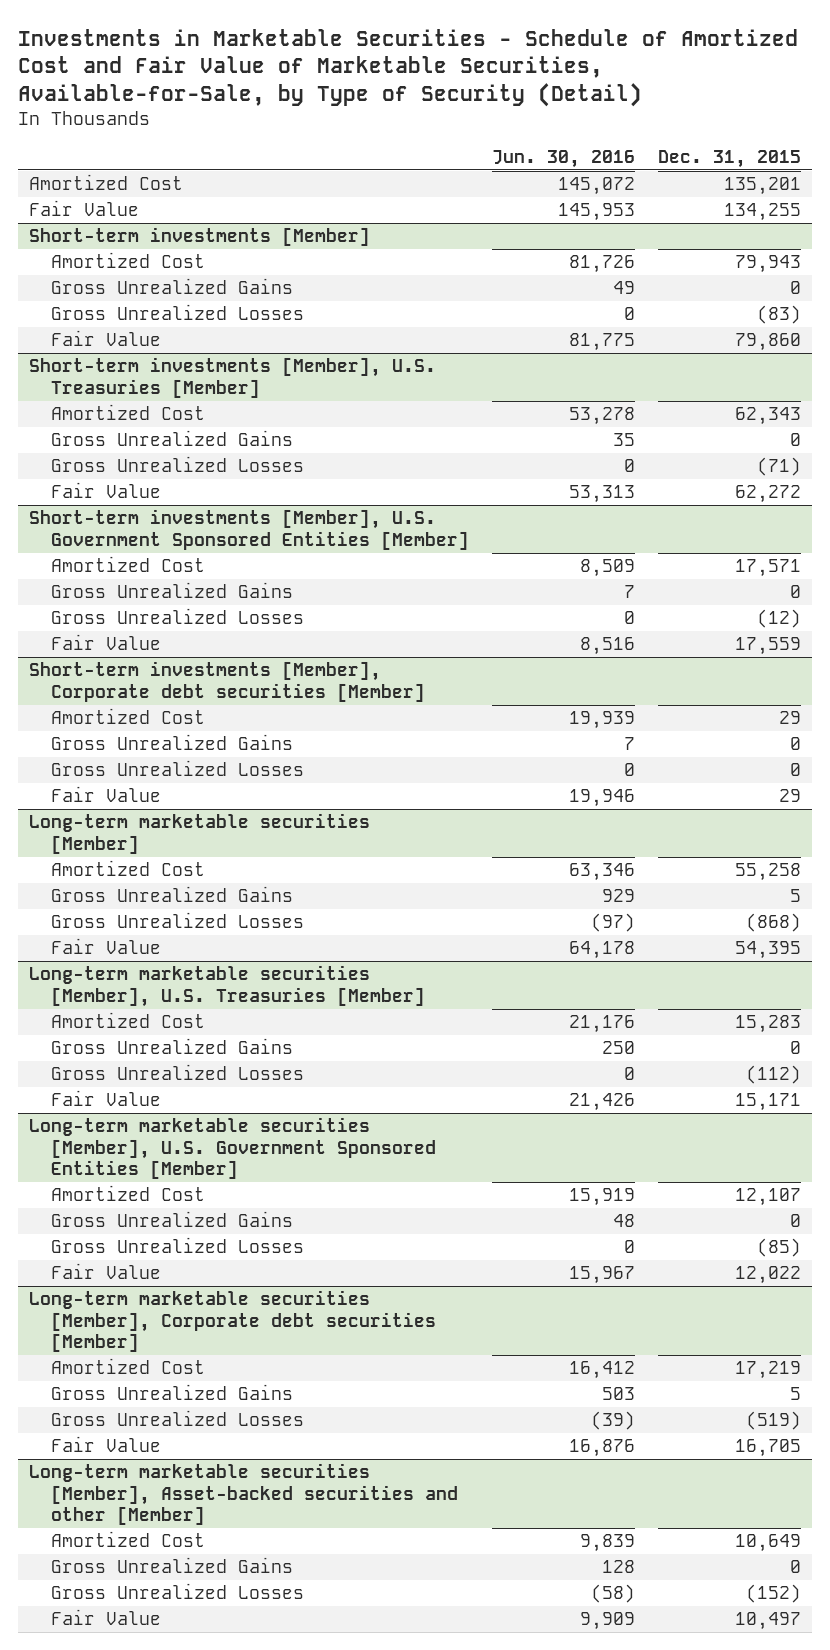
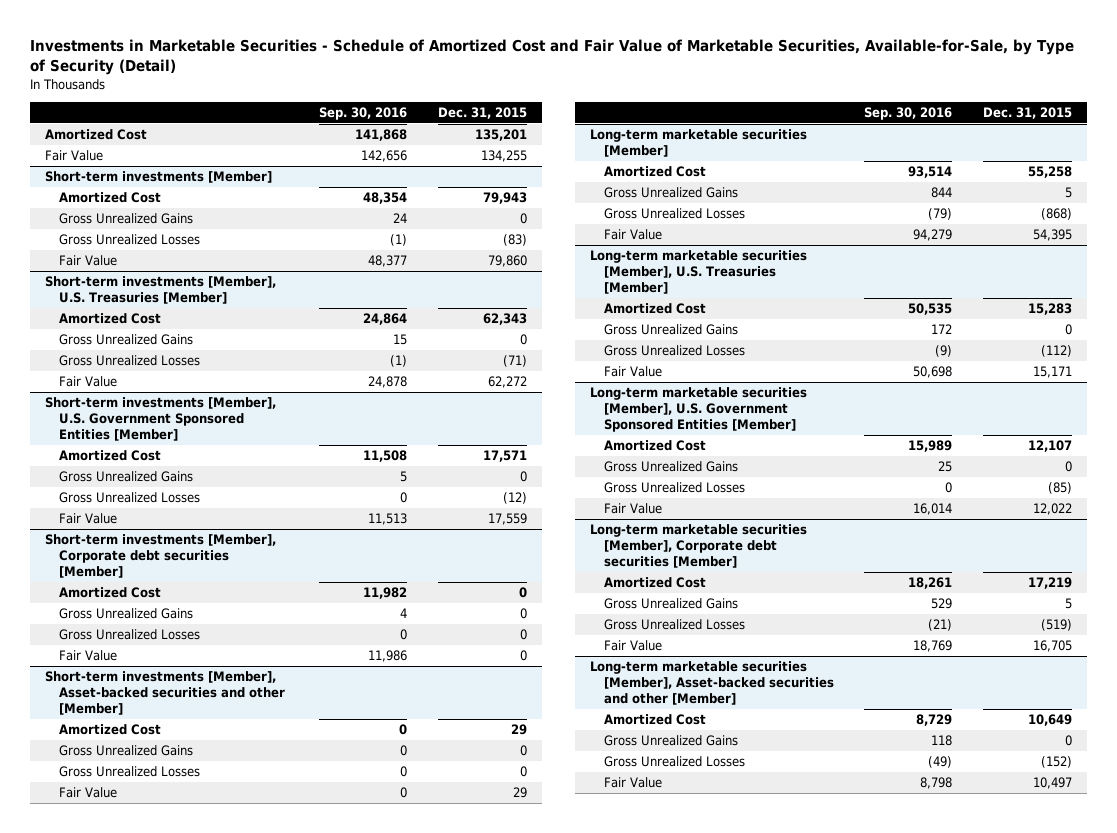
[491,149,635,168] Jun. 30, 2016 -> none
none -> [319,107,408,121] Sep. 30, 2016
none -> [58,587,161,599] Amortized Cost
none -> [58,608,193,620] Gross Unrealized Gains
none -> [58,629,200,641] Gross Unrealized Losses
none -> [58,650,117,662] Fair Value
none -> [45,671,285,716] Short-term investments [Member], Asset-backed securities and other [Member]

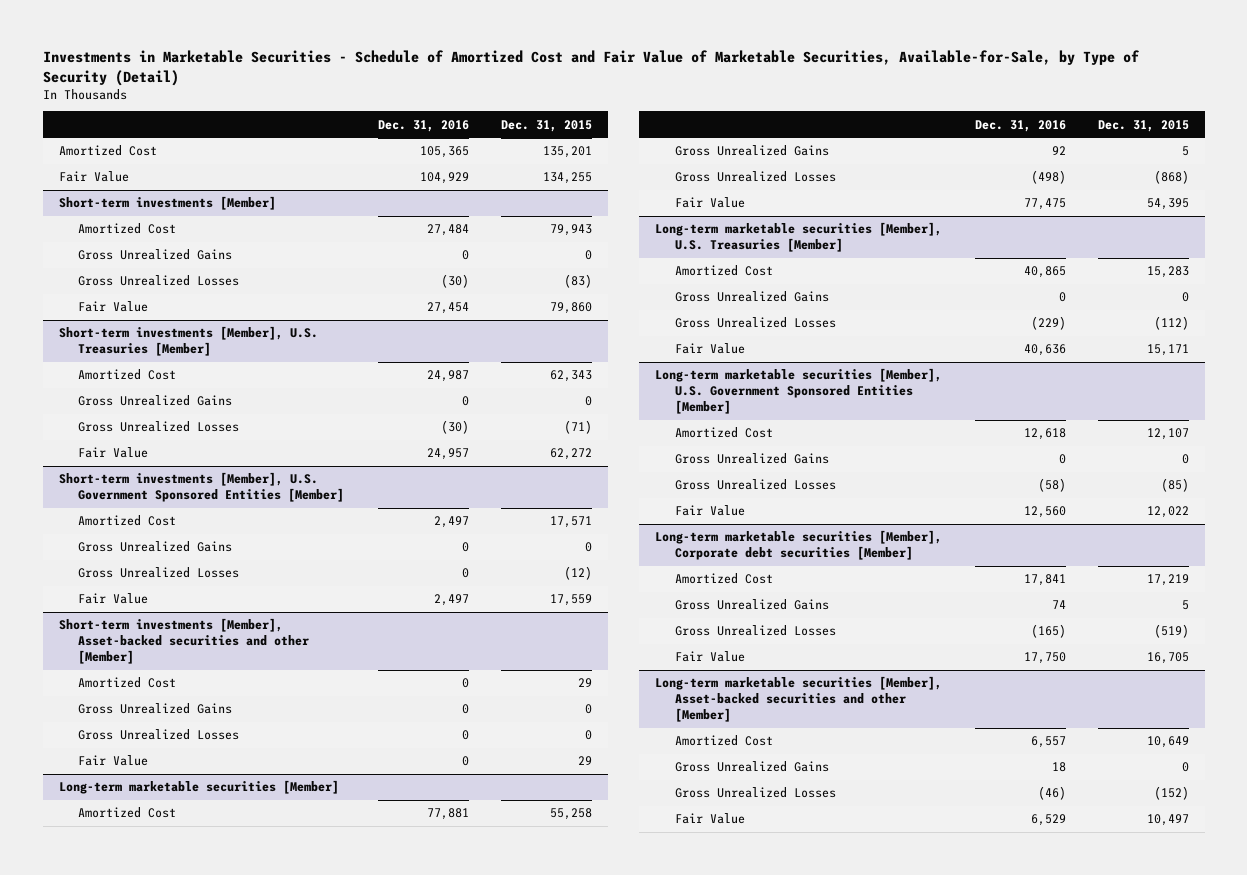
[319,107,408,121] Sep. 30, 2016 -> none
none -> [377,119,469,132] Dec. 31, 2016
[45,534,277,579] Short-term investments [Member], Corporate debt securities [Member] -> none
[58,587,161,599] Amortized Cost -> none
[58,608,193,620] Gross Unrealized Gains -> none
[58,629,200,641] Gross Unrealized Losses -> none
[58,650,117,662] Fair Value -> none

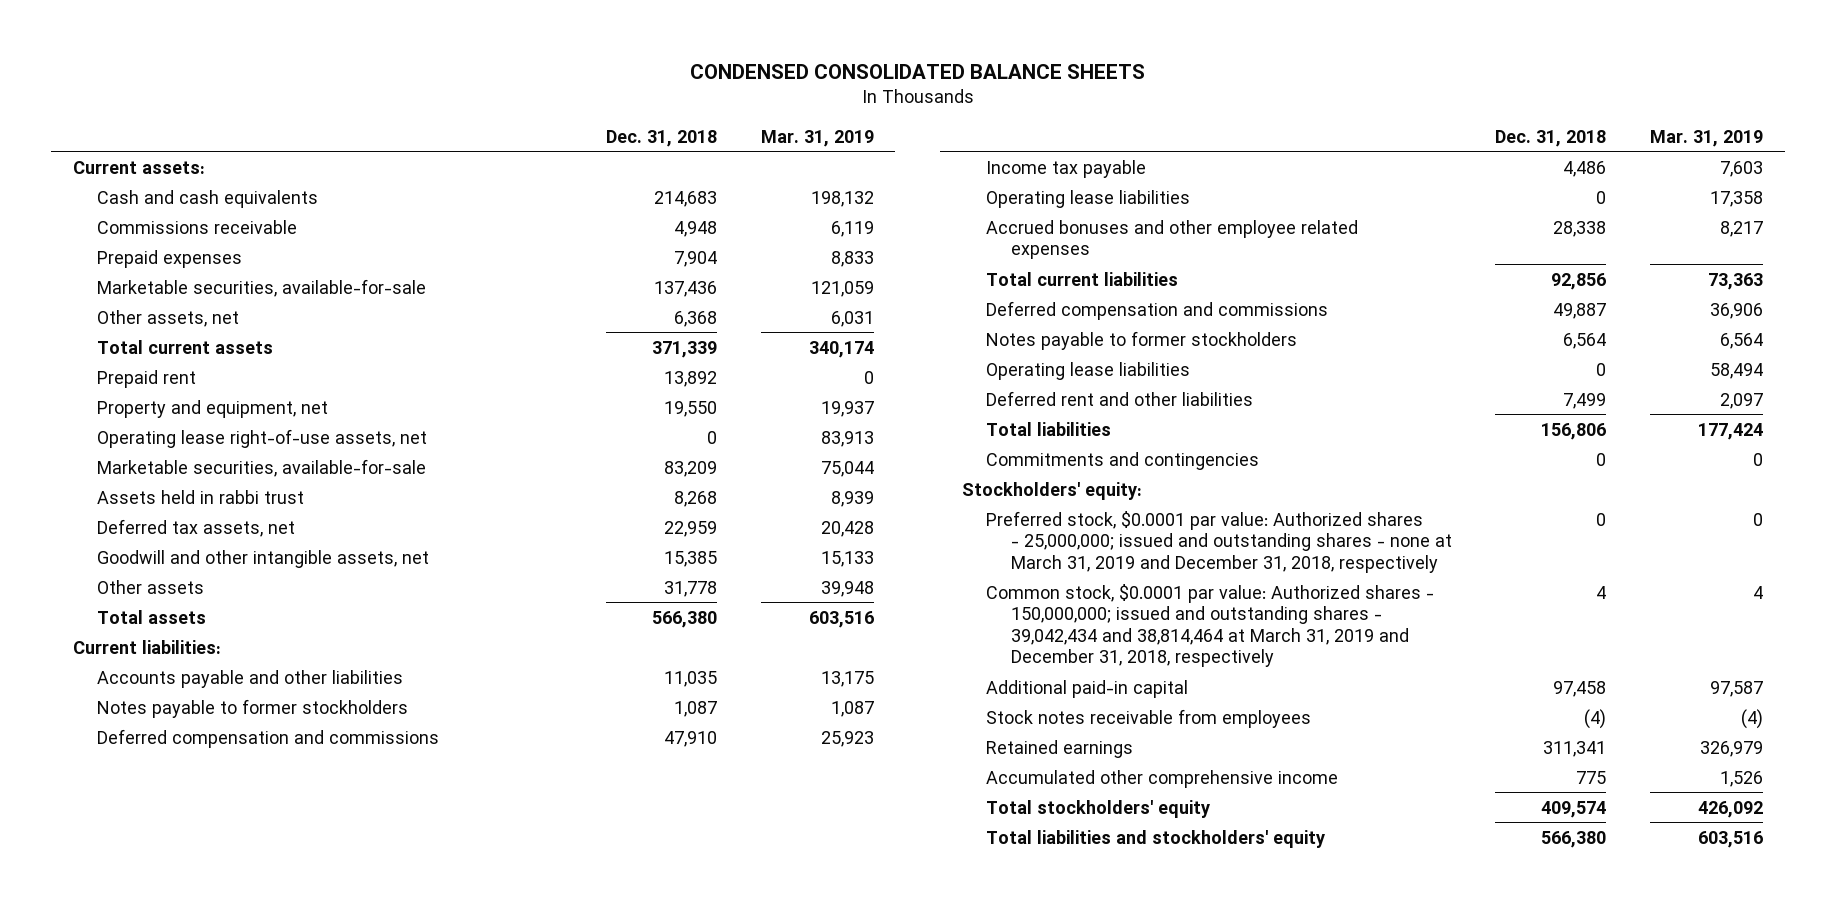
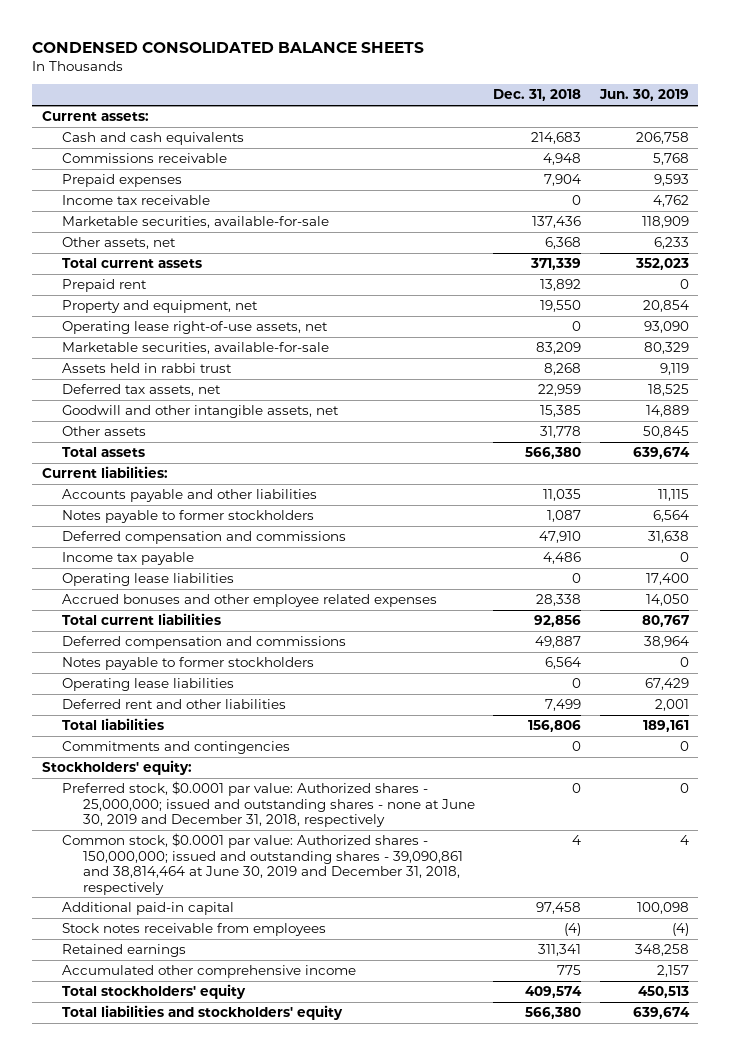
[760,129,874,147] Mar. 31, 2019 -> none
none -> [598,89,689,102] Jun. 30, 2019
none -> [62,194,211,205] Income tax receivable
[986,510,1453,573] Preferred stock, $0.0001 par value: Authorized shares - 25,000,000; issued and outstanding shares - none at March 31, 2019 and December 31, 2018, respectively -> [62,780,475,828] Preferred stock, $0.0001 par value: Authorized shares - 25,000,000; issued and outstanding shares - none at June 30, 2019 and December 31, 2018, respectively
[986,583,1435,668] Common stock, $0.0001 par value: Authorized shares - 150,000,000; issued and outstanding shares - 39,042,434 and 38,814,464 at March 31, 2019 and December 31, 2018, respectively -> [62,832,463,895] Common stock, $0.0001 par value: Authorized shares - 150,000,000; issued and outstanding shares - 39,090,861 and 38,814,464 at June 30, 2019 and December 31, 2018, respectively

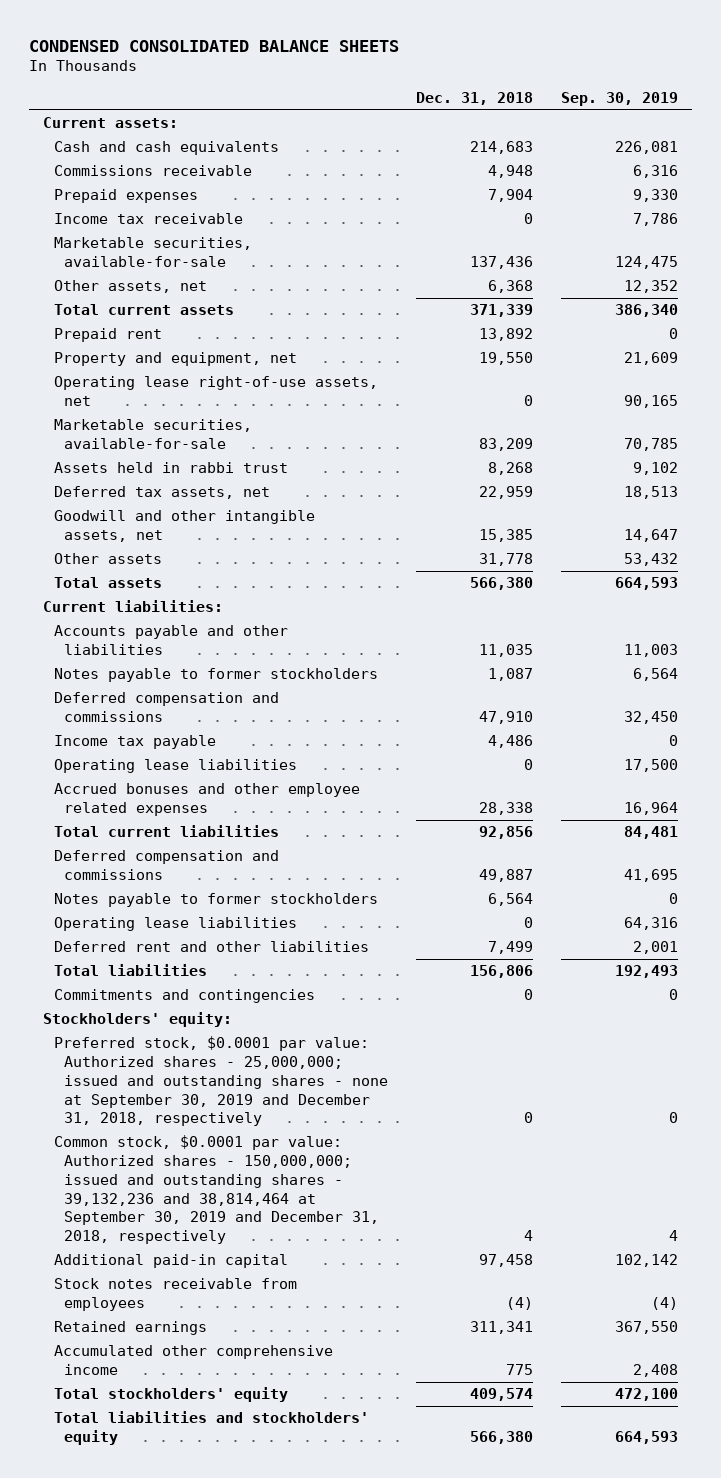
[598,89,689,102] Jun. 30, 2019 -> none
none -> [560,91,678,106] Sep. 30, 2019
[62,780,475,828] Preferred stock, $0.0001 par value: Authorized shares - 25,000,000; issued and outstanding shares - none at June 30, 2019 and December 31, 2018, respectively -> [53,1036,389,1127] Preferred stock, $0.0001 par value: Authorized shares - 25,000,000; issued and outstanding shares - none at September 30, 2019 and December 31, 2018, respectively
[62,832,463,895] Common stock, $0.0001 par value: Authorized shares - 150,000,000; issued and outstanding shares - 39,090,861 and 38,814,464 at June 30, 2019 and December 31, 2018, respectively -> [53,1135,380,1245] Common stock, $0.0001 par value: Authorized shares - 150,000,000; issued and outstanding shares - 39,132,236 and 38,814,464 at September 30, 2019 and December 31, 2018, respectively

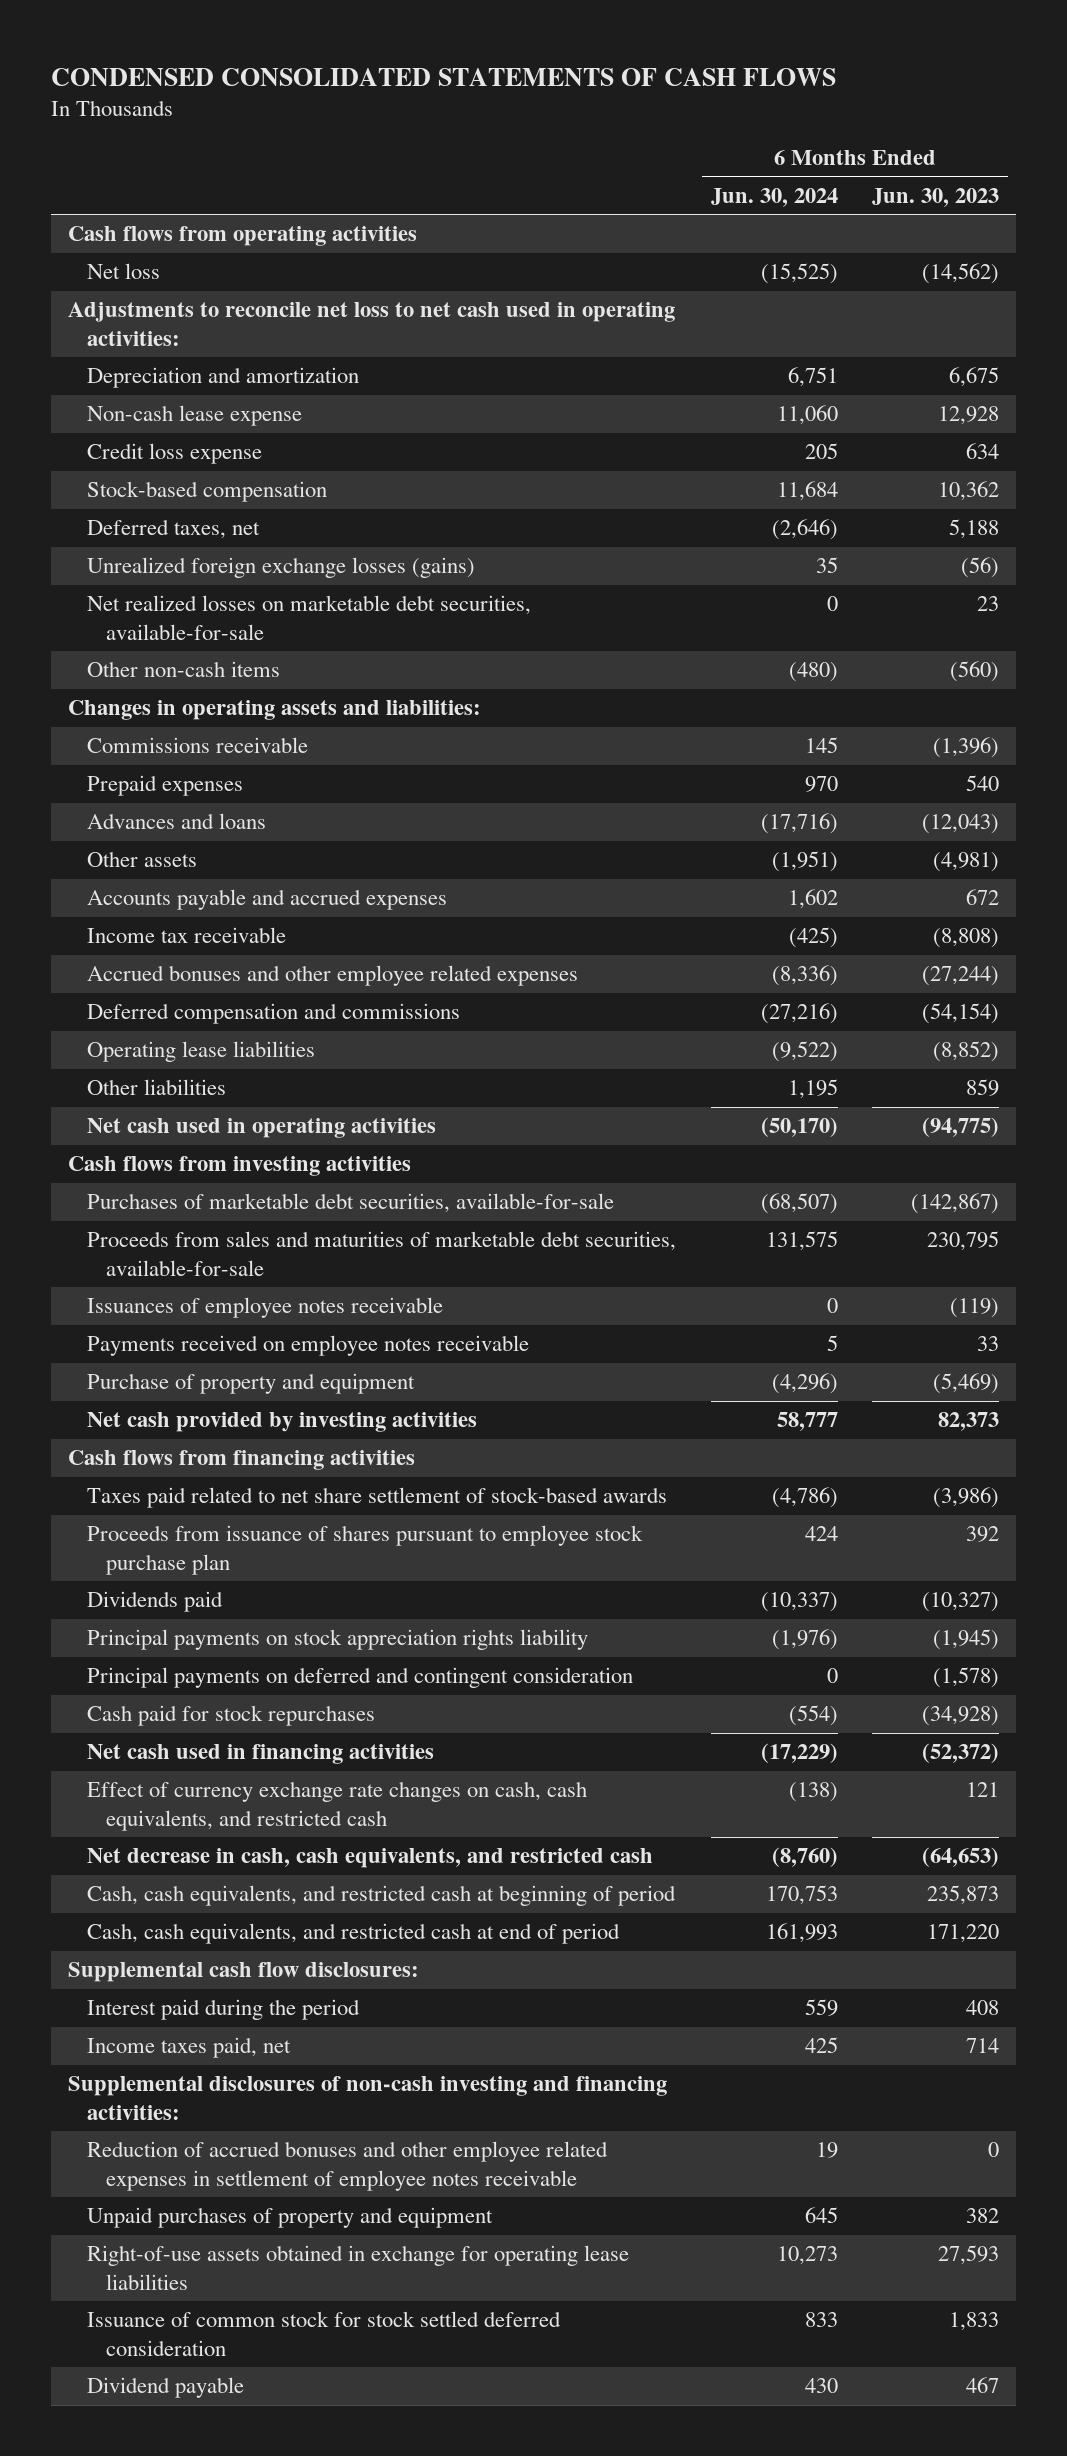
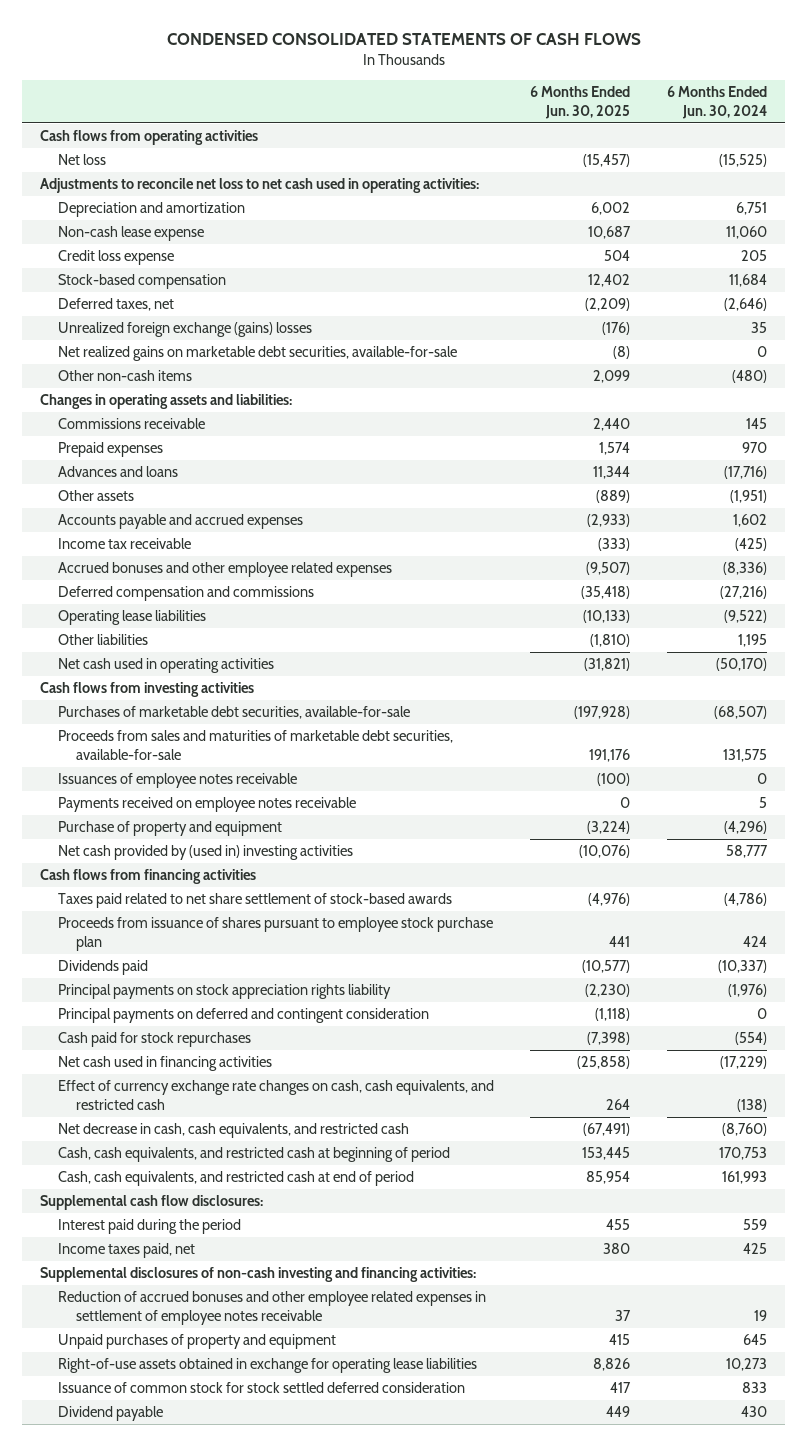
[872,187,1000,207] Jun. 30, 2023 -> none
none -> [530,85,631,119] 6 Months Ended Jun. 30, 2025
[87,557,476,579] Unrealized foreign exchange losses (gains) -> [57,322,312,338] Unrealized foreign exchange (gains) losses
[87,595,532,640] Net realized losses on marketable debt securities, available-for-sale -> [57,346,457,362] Net realized gains on marketable debt securities, available-for-sale
[87,1412,478,1433] Net cash provided by investing activities -> [57,845,353,861] Net cash provided by (used in) investing activities

